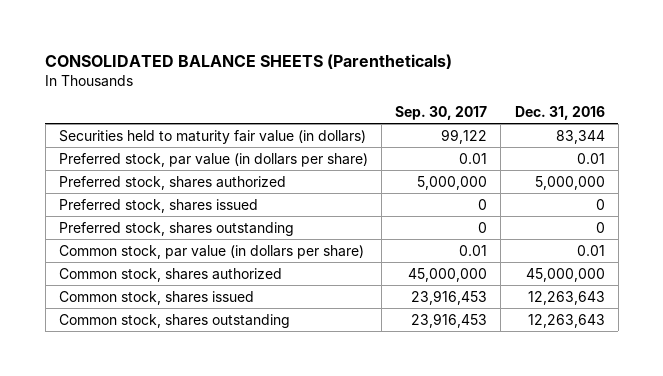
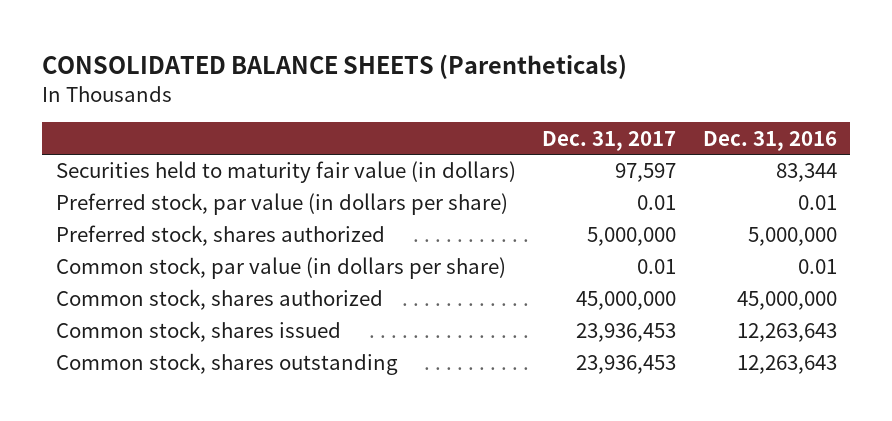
[395,105,488,120] Sep. 30, 2017 -> none
none -> [542,130,677,151] Dec. 31, 2017
[58,198,258,213] Preferred stock, shares issued -> none
[58,221,294,236] Preferred stock, shares outstanding -> none

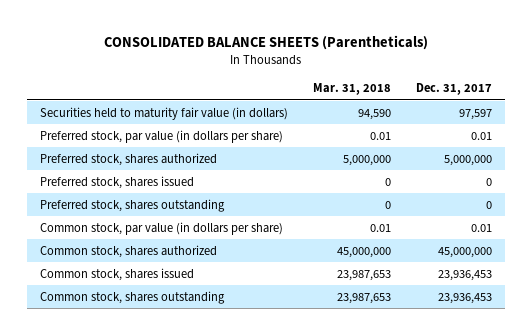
[702,130,837,151] Dec. 31, 2016 -> none
none -> [312,83,391,96] Mar. 31, 2018
none -> [39,175,194,189] Preferred stock, shares issued
none -> [39,198,225,212] Preferred stock, shares outstanding

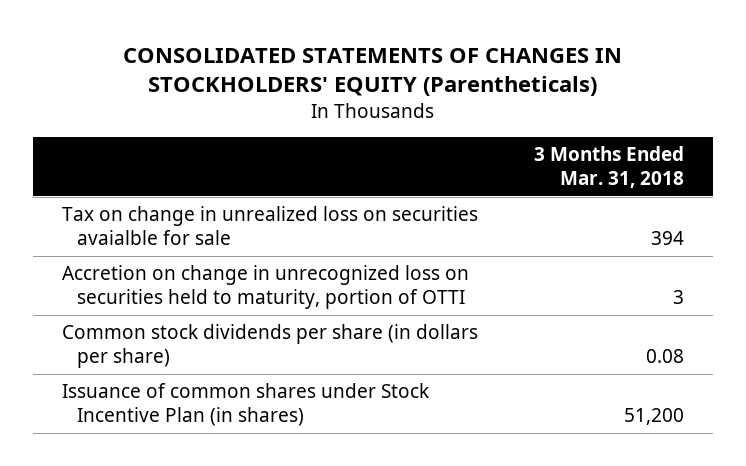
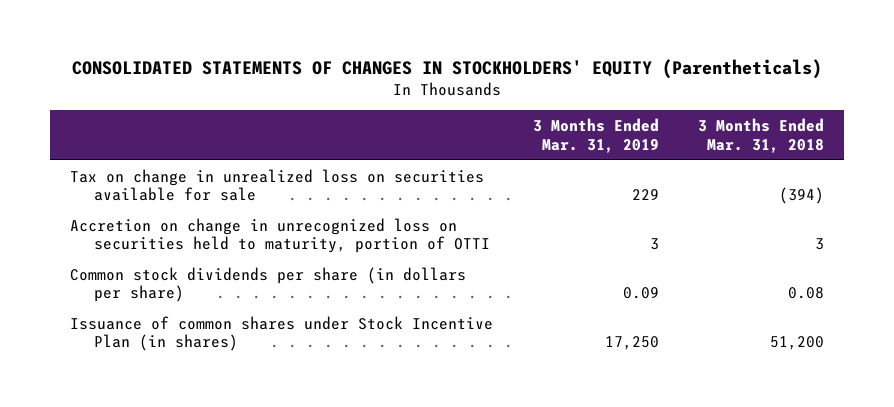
none -> [532,118,659,153] 3 Months Ended Mar. 31, 2019
[61,206,478,246] Tax on change in unrealized loss on securities avaialble for sale -> [69,168,484,202] Tax on change in unrealized loss on securities available for sale
[651,231,685,246] 394 -> [779,187,825,205] (394)

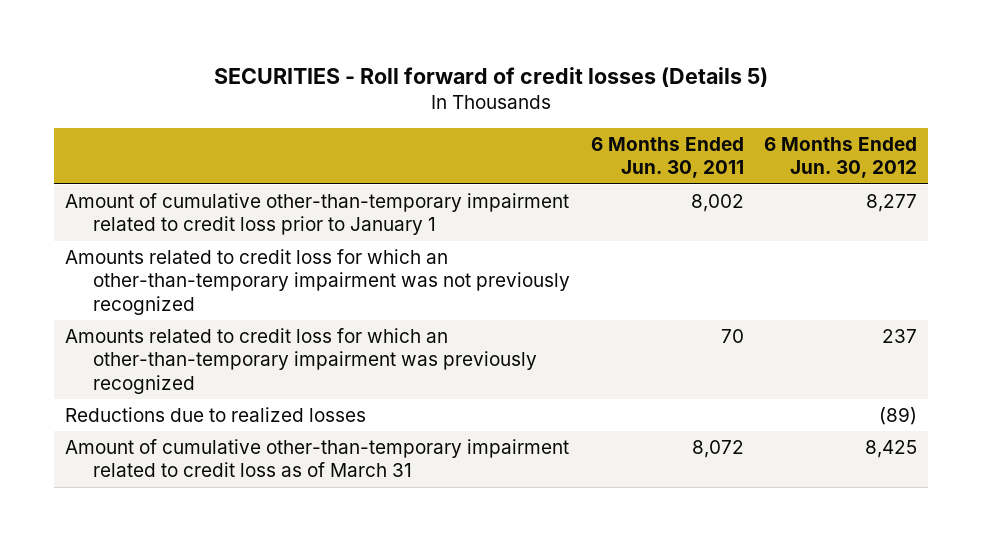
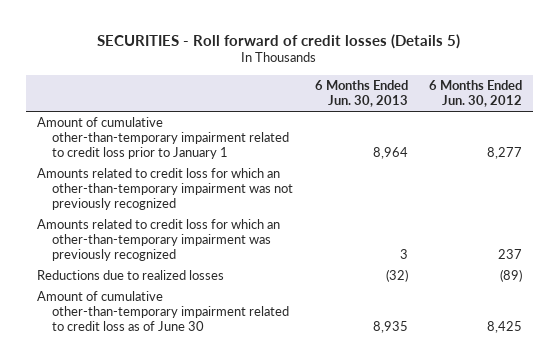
[590,137,744,179] 6 Months Ended Jun. 30, 2011 -> none
none -> [314,79,408,107] 6 Months Ended Jun. 30, 2013
[64,439,569,478] Amount of cumulative other-than-temporary impairment related to credit loss as of March 31 -> [37,291,290,331] Amount of cumulative other-than-temporary impairment related to credit loss as of June 30

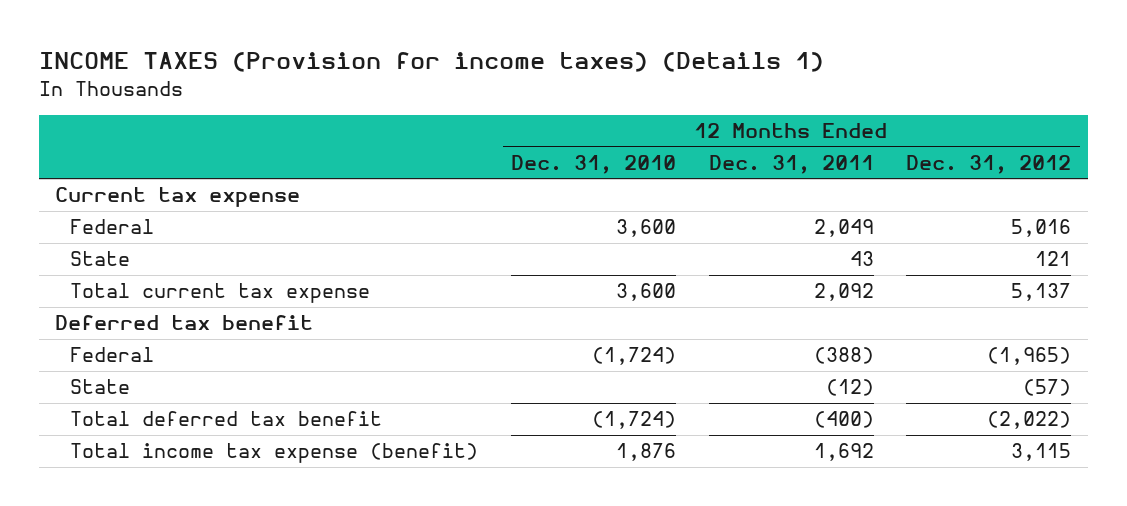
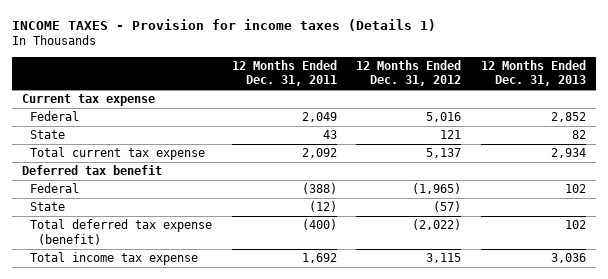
[38,52,824,73] INCOME TAXES (Provision for income taxes) (Details 1) -> [12,18,437,31] INCOME TAXES - Provision for income taxes (Details 1)
[510,154,676,174] Dec. 31, 2010 -> none
none -> [480,59,586,87] 12 Months Ended Dec. 31, 2013
[70,411,383,427] Total deferred tax benefit -> [30,219,213,245] Total deferred tax expense (benefit)
[70,443,479,464] Total income tax expense (benefit) -> [30,252,199,266] Total income tax expense

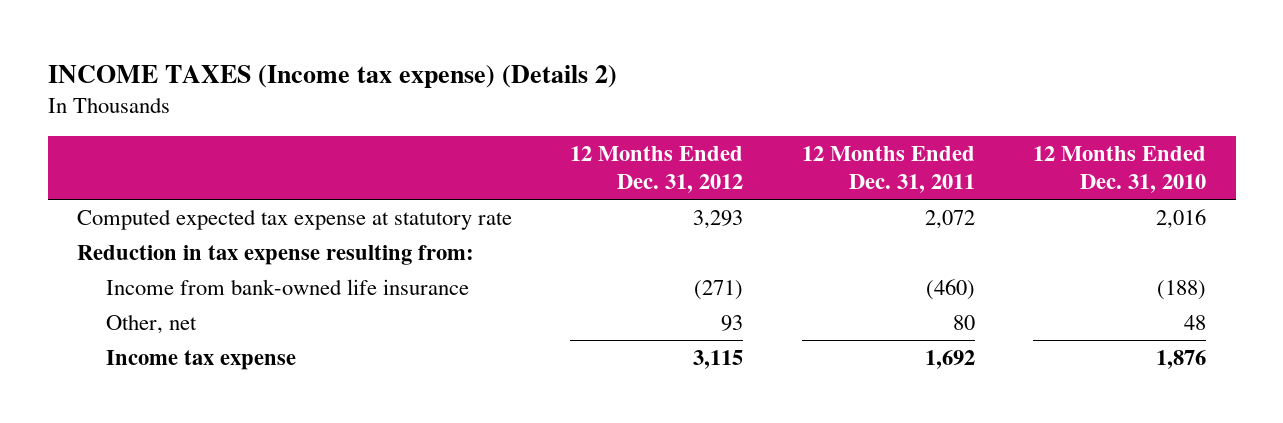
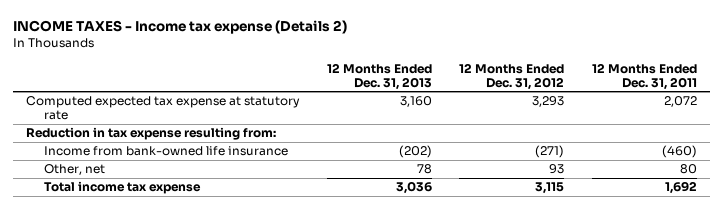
[47,64,617,88] INCOME TAXES (Income tax expense) (Details 2) -> [12,20,347,35] INCOME TAXES - Income tax expense (Details 2)
[1033,145,1207,194] 12 Months Ended Dec. 31, 2010 -> none
none -> [327,62,433,90] 12 Months Ended Dec. 31, 2013
[105,349,296,370] Income tax expense -> [44,181,202,195] Total income tax expense

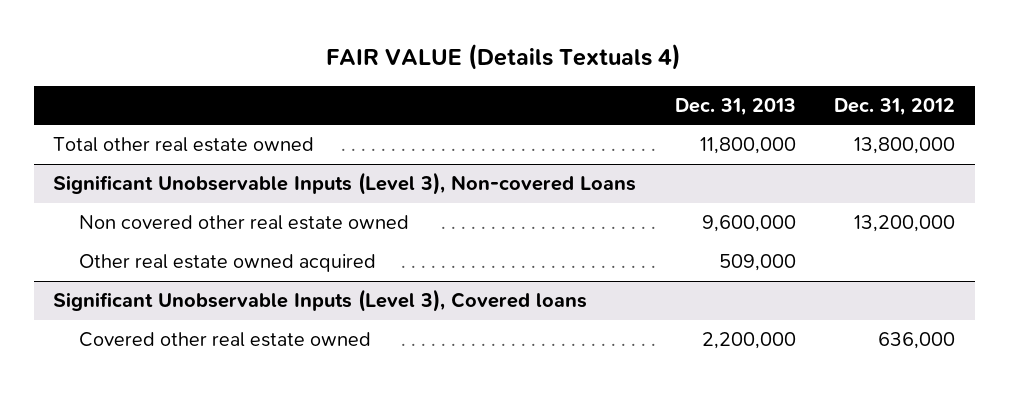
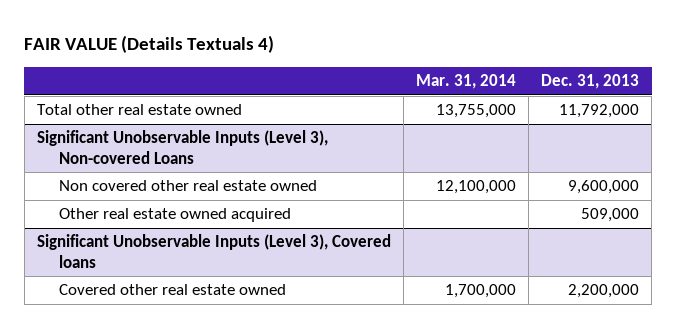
[834,97,956,116] Dec. 31, 2012 -> none
none -> [416,74,517,90] Mar. 31, 2014
[699,137,796,155] 11,800,000 -> [559,104,640,119] 11,792,000

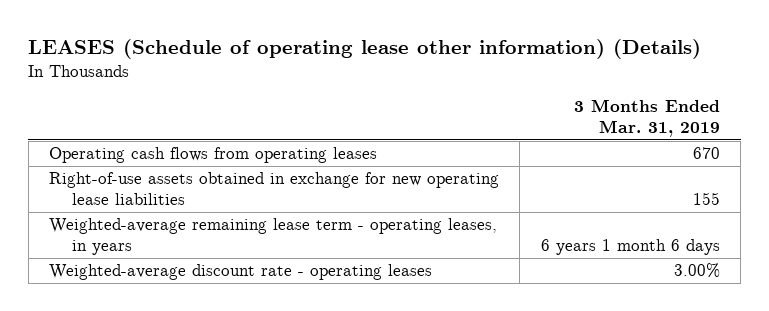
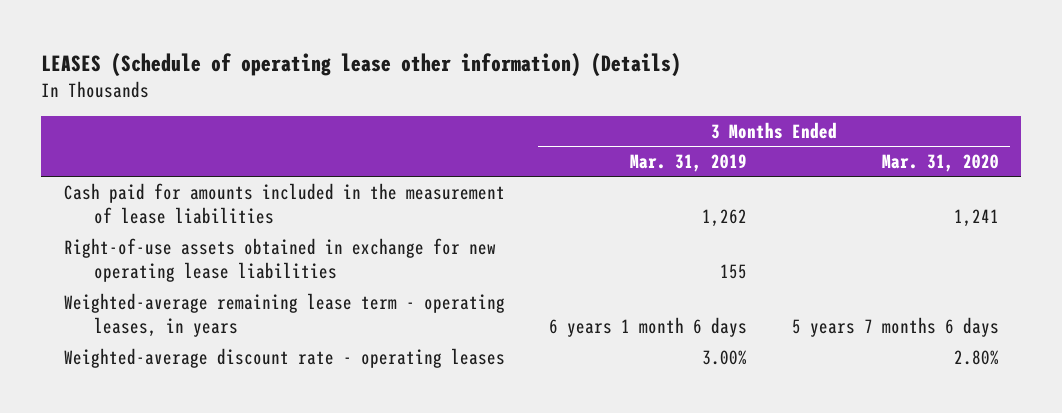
none -> [881,154,999,173] Mar. 31, 2020
[49,147,378,164] Operating cash flows from operating leases -> none
none -> [63,182,505,225] Cash paid for amounts included in the measurement of lease liabilities

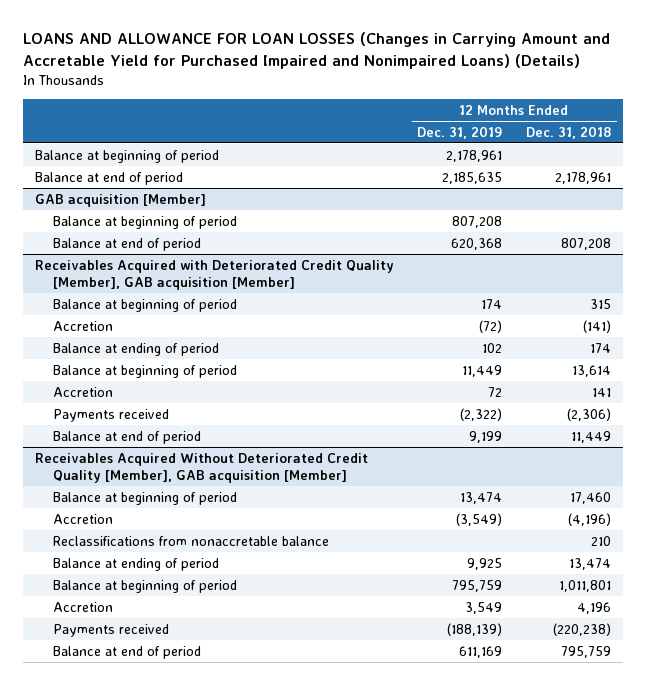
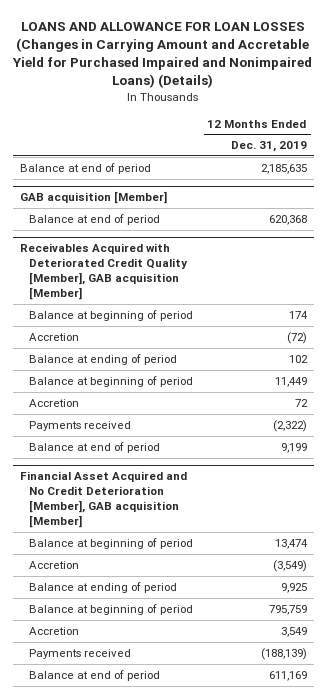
[526,125,612,139] Dec. 31, 2018 -> none
[34,149,219,163] Balance at beginning of period -> none
[52,215,237,229] Balance at beginning of period -> none
[34,452,368,484] Receivables Acquired Without Deteriorated Credit Quality [Member], GAB acquisition [Member] -> none
none -> [20,471,188,528] Financial Asset Acquired and No Credit Deterioration [Member], GAB acquisition [Member]
[52,535,329,546] Reclassifications from nonaccretable balance -> none

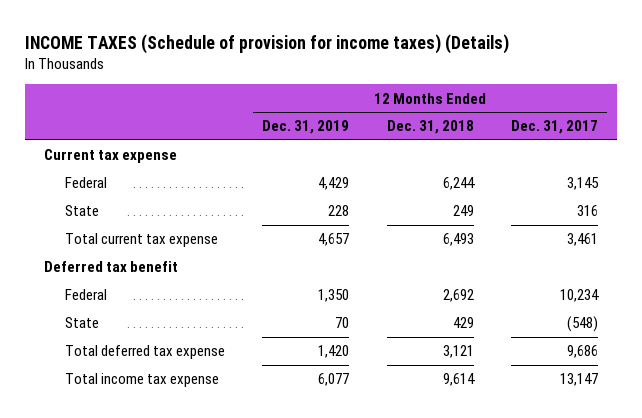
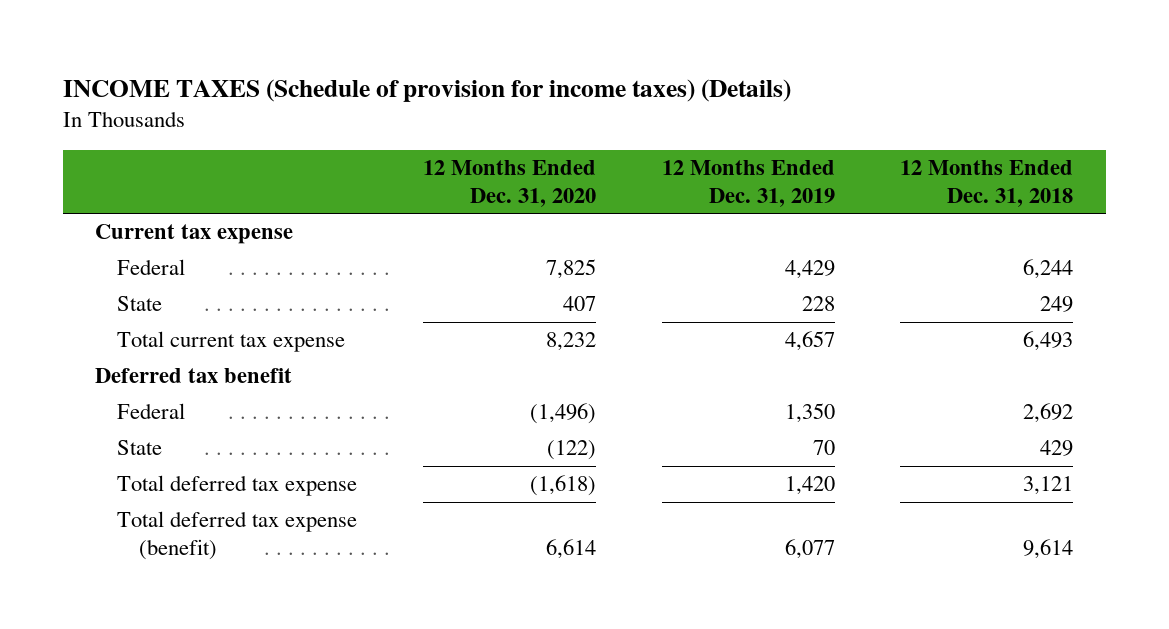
[511,120,599,135] Dec. 31, 2017 -> none
none -> [422,159,596,207] 12 Months Ended Dec. 31, 2020
[64,373,219,388] Total income tax expense -> [117,511,358,561] Total deferred tax expense (benefit)

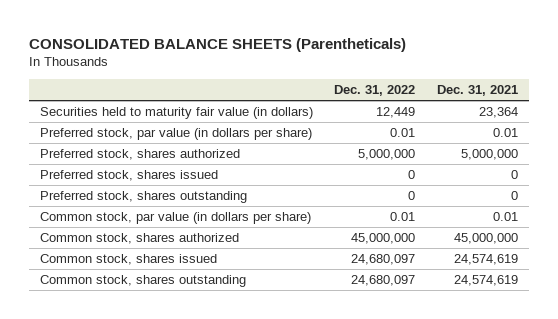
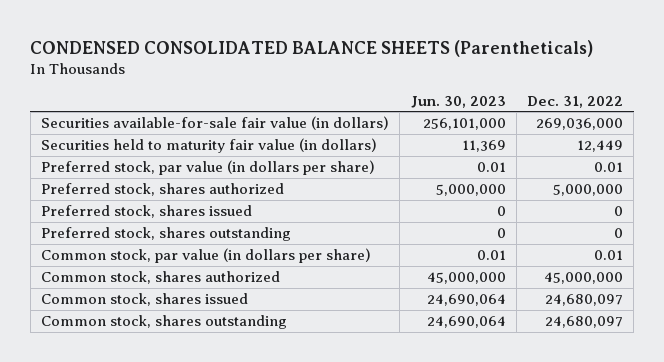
[28,37,406,52] CONSOLIDATED BALANCE SHEETS (Parentheticals) -> [30,39,594,57] CONDENSED CONSOLIDATED BALANCE SHEETS (Parentheticals)
[436,85,518,97] Dec. 31, 2021 -> none
none -> [410,95,506,108] Jun. 30, 2023
none -> [41,116,390,131] Securities available-for-sale fair value (in dollars)

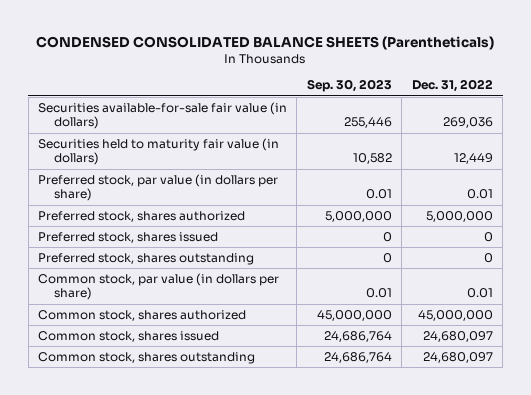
[410,95,506,108] Jun. 30, 2023 -> none
none -> [306,79,392,93] Sep. 30, 2023
[536,118,624,131] 269,036,000 -> [442,117,493,129] 269,036

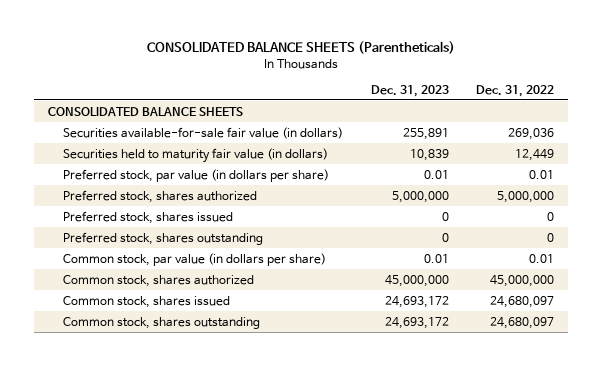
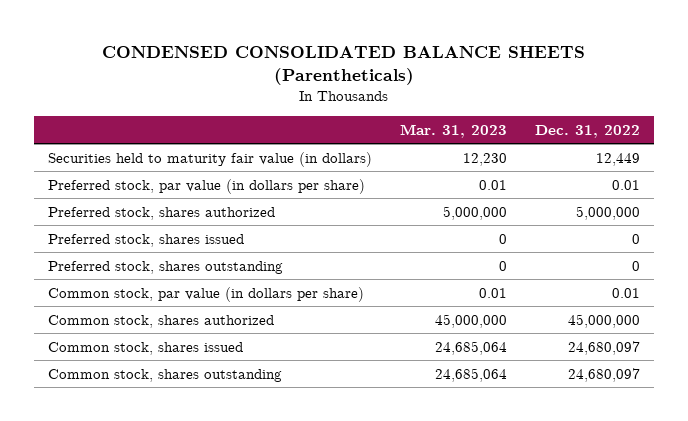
[147,41,456,55] CONSOLIDATED BALANCE SHEETS (Parentheticals) -> [102,45,586,85] CONDENSED CONSOLIDATED BALANCE SHEETS (Parentheticals)
[370,84,449,97] Dec. 31, 2023 -> none
none -> [400,123,508,138] Mar. 31, 2023
[48,106,244,117] CONSOLIDATED BALANCE SHEETS -> none
[63,126,344,139] Securities available-for-sale fair value (in dollars) -> none

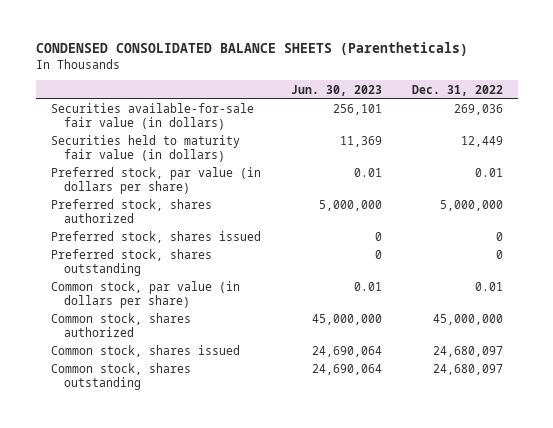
[400,123,508,138] Mar. 31, 2023 -> none
none -> [290,84,382,96] Jun. 30, 2023
none -> [50,103,254,131] Securities available-for-sale fair value (in dollars)

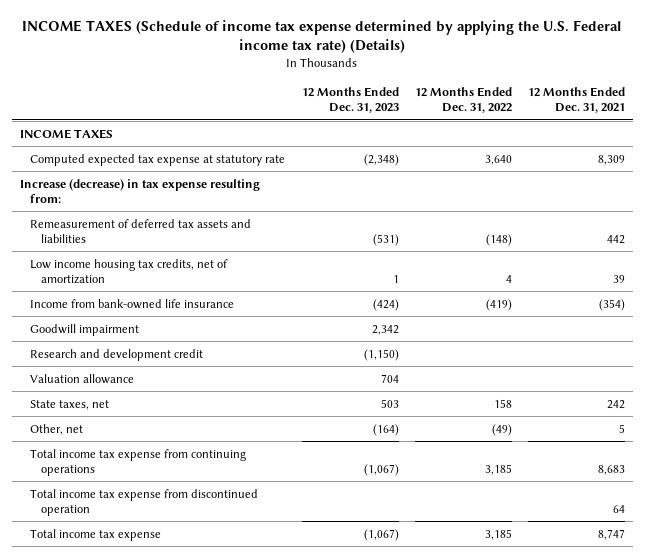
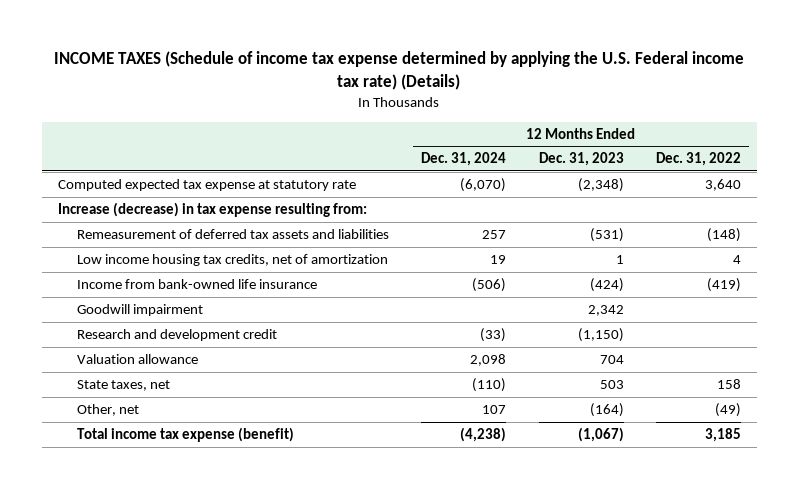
[527,87,625,114] 12 Months Ended Dec. 31, 2021 -> none
none -> [421,152,507,167] Dec. 31, 2024
[19,128,113,139] INCOME TAXES -> none
[30,488,259,516] Total income tax expense from discontinued operation -> none
[30,528,162,541] Total income tax expense -> none
[30,448,247,476] Total income tax expense from continuing operations -> [76,427,294,443] Total income tax expense (benefit)

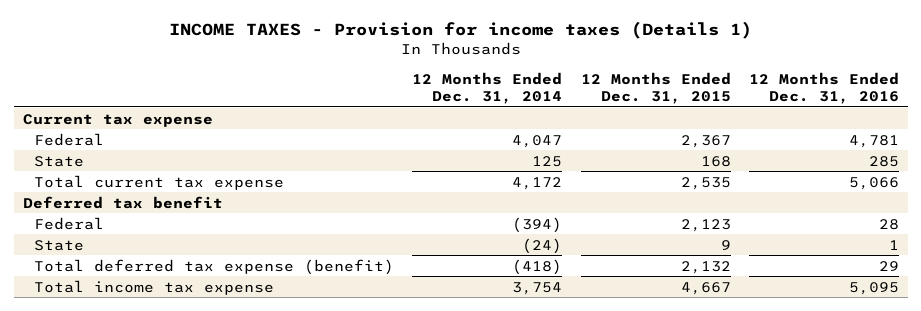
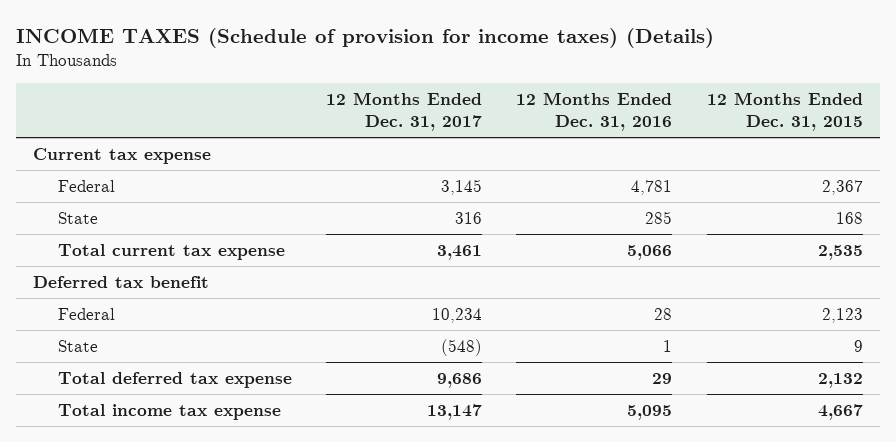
[168,21,752,40] INCOME TAXES - Provision for income taxes (Details 1) -> [16,27,715,48] INCOME TAXES (Schedule of provision for income taxes) (Details)
[412,71,563,105] 12 Months Ended Dec. 31, 2014 -> none
none -> [326,92,483,132] 12 Months Ended Dec. 31, 2017
[34,258,395,275] Total deferred tax expense (benefit) -> [58,372,293,389] Total deferred tax expense

